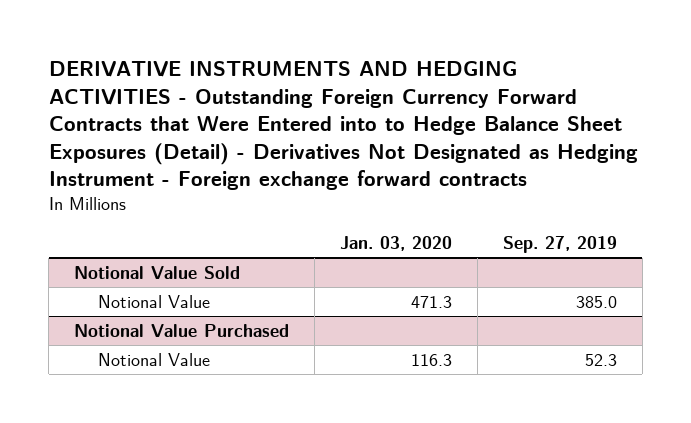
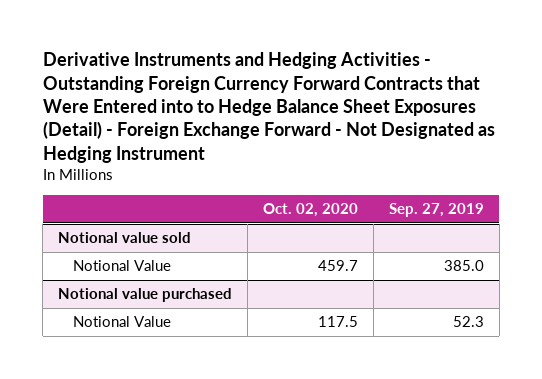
[48,61,638,191] DERIVATIVE INSTRUMENTS AND HEDGING ACTIVITIES - Outstanding Foreign Currency Forward Contracts that Were Entered into to Hedge Balance Sheet Exposures (Detail) - Derivatives Not Designated as Hedging Instrument - Foreign exchange forward contracts -> [42,52,495,163] Derivative Instruments and Hedging Activities - Outstanding Foreign Currency Forward Contracts that Were Entered into to Hedge Balance Sheet Exposures (Detail) - Foreign Exchange Forward - Not Designated as Hedging Instrument
[339,235,452,251] Jan. 03, 2020 -> none
none -> [263,203,359,218] Oct. 02, 2020
[74,265,241,279] Notional Value Sold -> [58,232,192,244] Notional value sold
[74,323,290,337] Notional Value Purchased -> [58,288,233,303] Notional value purchased

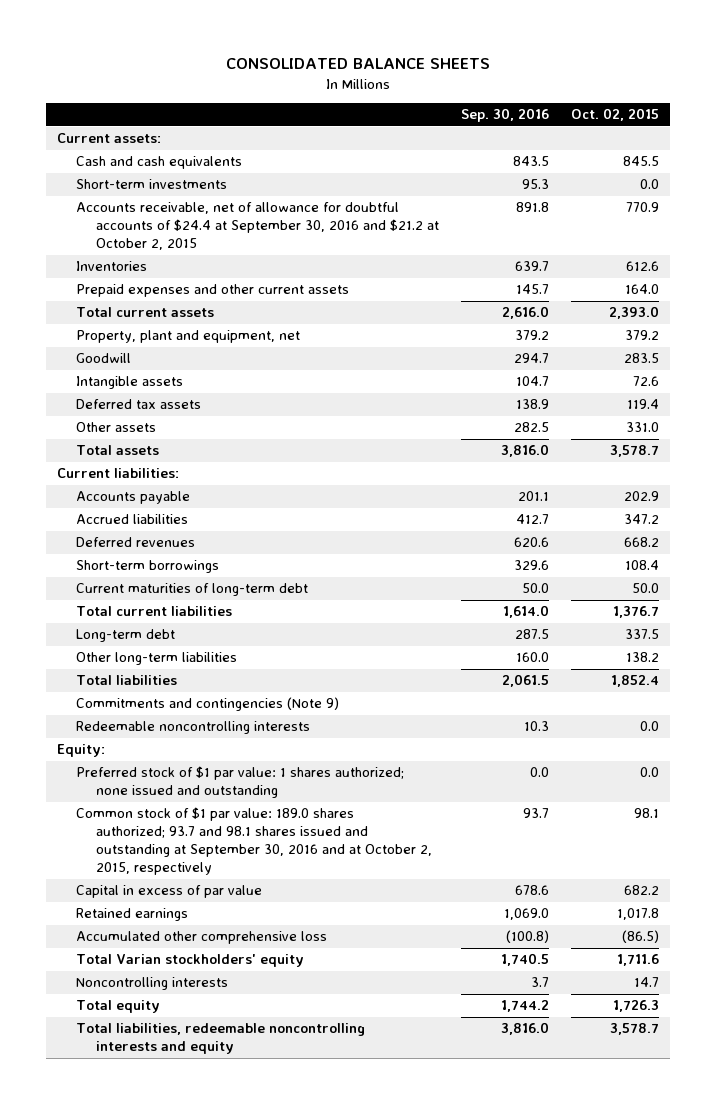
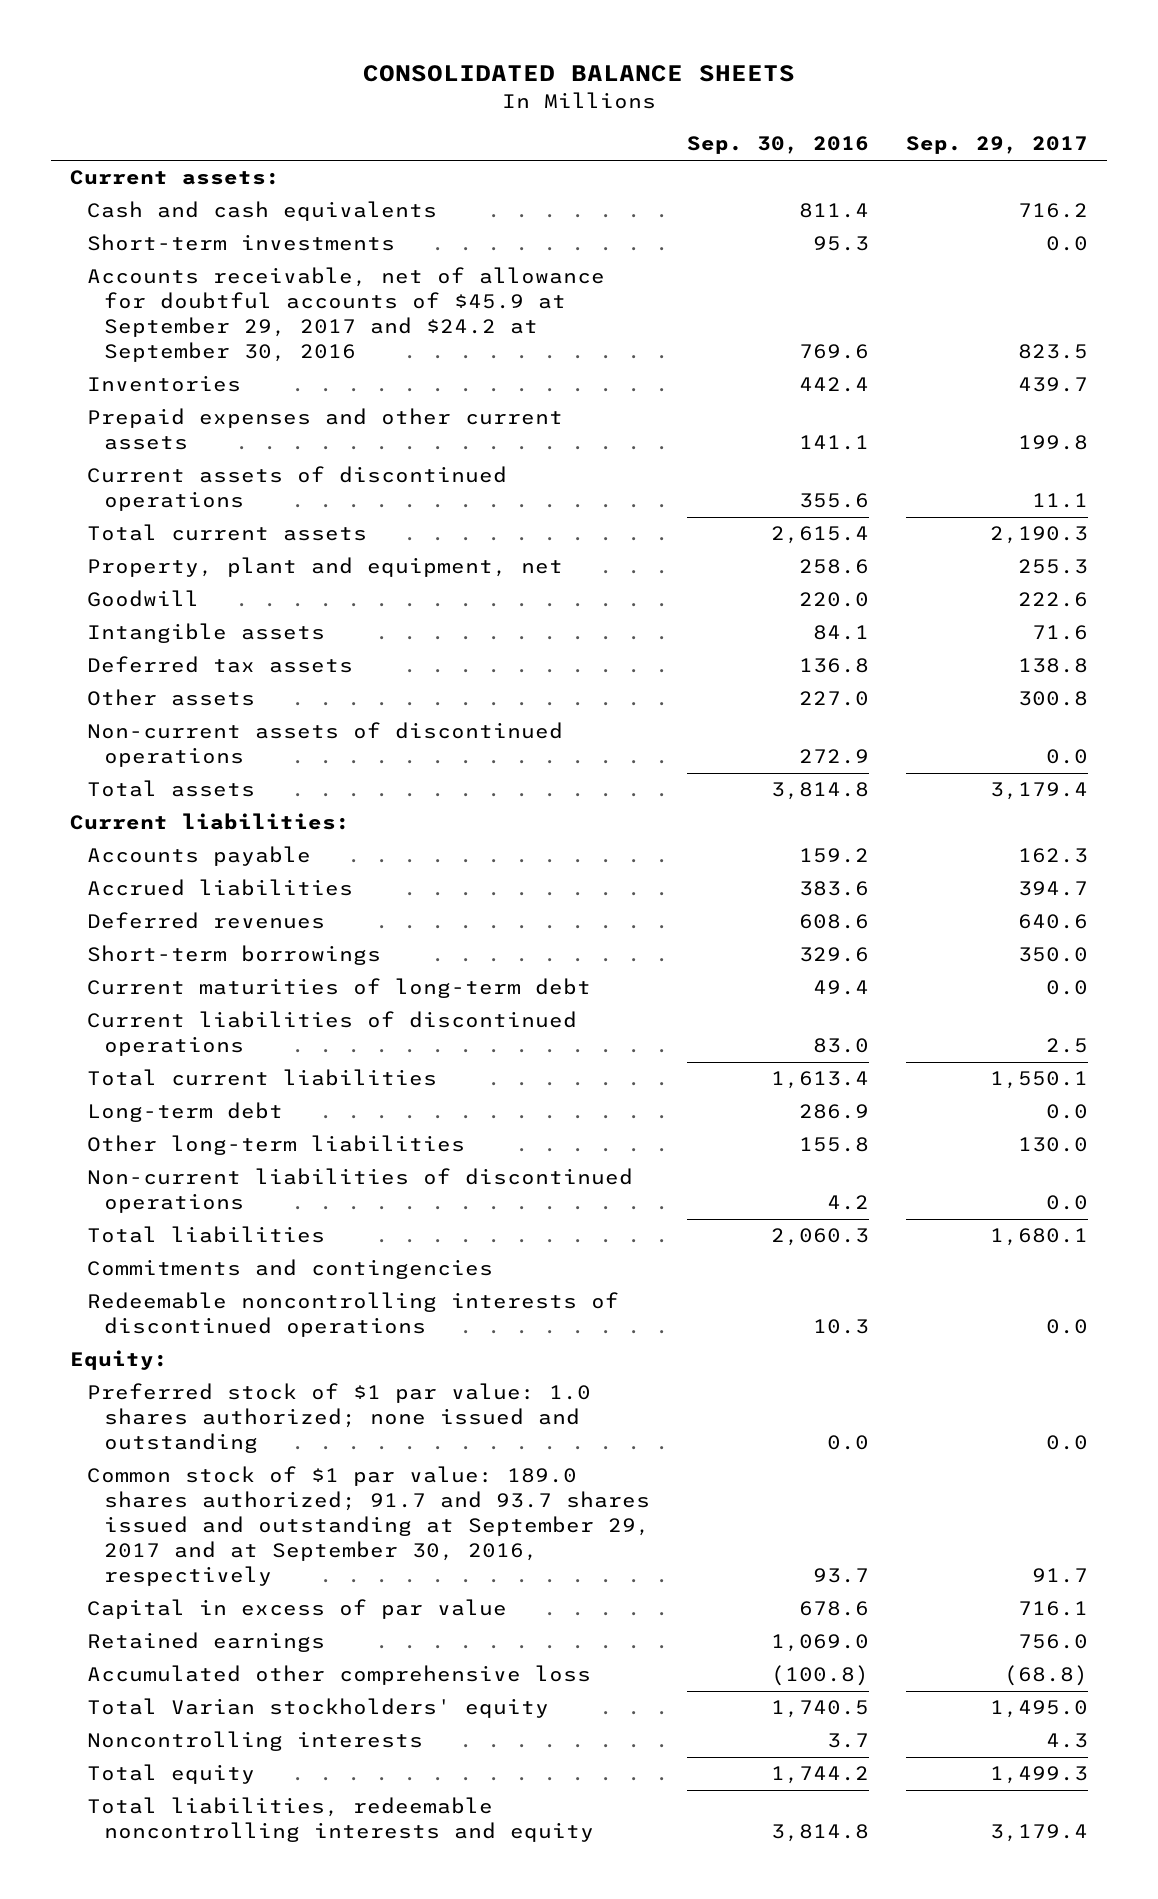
[570,108,659,122] Oct. 02, 2015 -> none
none -> [906,136,1089,155] Sep. 29, 2017
[512,156,549,167] 843.5 -> [799,203,870,219] 811.4
[76,202,439,251] Accounts receivable, net of allowance for doubtful accounts of $24.4 at September 30, 2016 and $21.2 at October 2, 2015 -> [86,267,605,363] Accounts receivable, net of allowance for doubtful accounts of $45.9 at September 29, 2017 and $24.2 at September 30, 2016
[515,202,549,213] 891.8 -> [799,344,870,360] 769.6
[514,261,549,272] 639.7 -> [799,377,870,393] 442.4
[515,284,549,295] 145.7 -> [799,435,870,451] 141.1
none -> [86,466,507,512] Current assets of discontinued operations
[501,306,549,320] 2,616.0 -> [771,526,870,545] 2,615.4
[514,330,549,341] 379.2 -> [799,559,870,575] 258.6
[513,353,549,364] 294.7 -> [799,592,870,608] 220.0
[515,376,549,387] 104.7 -> [813,625,870,641] 84.1
[515,399,549,410] 138.9 -> [799,658,870,674] 136.8
[513,422,549,433] 282.5 -> [799,691,870,707] 227.0
none -> [86,722,563,768] Non-current assets of discontinued operations
[500,444,549,458] 3,816.0 -> [771,782,870,801] 3,814.8
[517,491,549,502] 201.1 -> [799,848,870,864] 159.2
[515,514,549,525] 412.7 -> [799,881,870,897] 383.6
[513,537,549,548] 620.6 -> [799,914,870,930] 608.6
[521,583,549,594] 50.0 -> [813,980,870,996] 49.4
none -> [86,1011,577,1057] Current liabilities of discontinued operations
[502,605,549,619] 1,614.0 -> [771,1071,870,1090] 1,613.4
[514,629,549,640] 287.5 -> [799,1104,870,1120] 286.9
[515,652,549,663] 160.0 -> [799,1137,870,1153] 155.8
none -> [86,1168,633,1214] Non-current liabilities of discontinued operations
[501,674,549,688] 2,061.5 -> [771,1228,870,1247] 2,060.3
[76,697,340,712] Commitments and contingencies (Note 9) -> [86,1259,493,1280] Commitments and contingencies
[76,721,311,735] Redeemable noncontrolling interests -> [86,1292,619,1338] Redeemable noncontrolling interests of discontinued operations
[76,766,405,799] Preferred stock of $1 par value: 1 shares authorized; none issued and outstanding -> [86,1383,591,1454] Preferred stock of $1 par value: 1.0 shares authorized; none issued and outstanding
[76,807,432,876] Common stock of $1 par value: 189.0 shares authorized; 93.7 and 98.1 shares issued and outstanding at September 30, 2016 and at October 2, 2015, respectively -> [86,1466,650,1587] Common stock of $1 par value: 189.0 shares authorized; 91.7 and 93.7 shares issued and outstanding at September 29, 2017 and at September 30, 2016, respectively
[500,1022,549,1036] 3,816.0 -> [771,1824,870,1843] 3,814.8

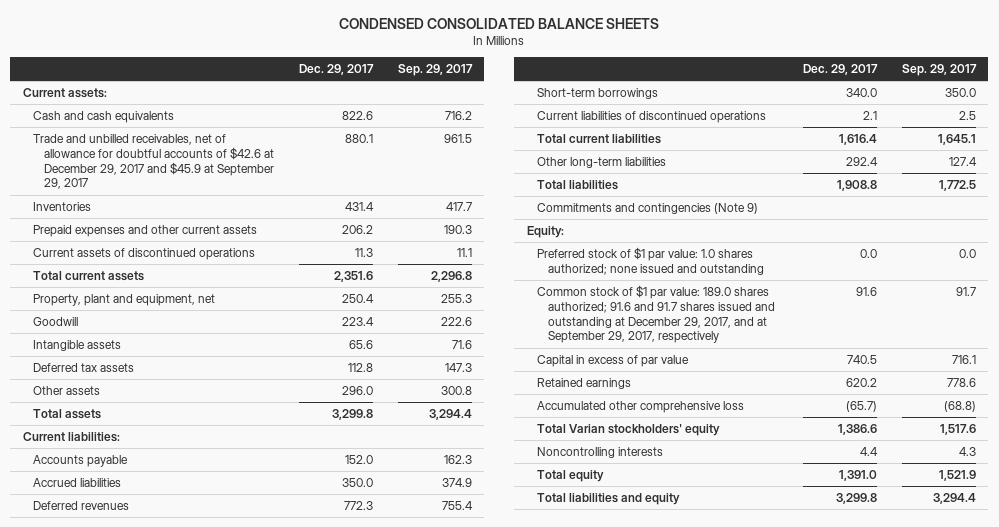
[363,65,796,83] CONSOLIDATED BALANCE SHEETS -> [339,17,660,29] CONDENSED CONSOLIDATED BALANCE SHEETS
[687,136,870,155] Sep. 30, 2016 -> none
none -> [298,63,374,75] Dec. 29, 2017
[86,234,395,252] Short-term investments -> none
[86,267,605,363] Accounts receivable, net of allowance for doubtful accounts of $45.9 at September 29, 2017 and $24.2 at September 30, 2016 -> [33,133,274,190] Trade and unbilled receivables, net of allowance for doubtful accounts of $42.6 at December 29, 2017 and $45.9 at September 29, 2017
[1018,344,1089,360] 823.5 -> [443,133,472,143] 961.5
[1018,377,1089,393] 439.7 -> [445,201,472,211] 417.7
[1018,435,1089,451] 199.8 -> [443,224,472,234] 190.3
[990,526,1089,545] 2,190.3 -> [430,270,472,282] 2,296.8
[1018,658,1089,674] 138.8 -> [444,362,472,372] 147.3
[86,722,563,768] Non-current assets of discontinued operations -> none
[990,782,1089,801] 3,179.4 -> [428,408,472,420] 3,294.4
[1018,881,1089,897] 394.7 -> [441,477,472,487] 374.9
[1018,914,1089,930] 640.6 -> [441,500,473,510] 755.4
[86,978,591,999] Current maturities of long-term debt -> none
[86,1102,283,1123] Long-term debt -> none
[86,1168,633,1214] Non-current liabilities of discontinued operations -> none
[86,1292,619,1338] Redeemable noncontrolling interests of discontinued operations -> none
[990,1071,1089,1090] 1,550.1 -> [937,133,976,145] 1,645.1
[1018,1137,1089,1153] 130.0 -> [948,156,977,166] 127.4
[990,1228,1089,1247] 1,680.1 -> [938,179,976,191] 1,772.5
[86,1259,493,1280] Commitments and contingencies -> [537,202,759,214] Commitments and contingencies (Note 9)
[86,1466,650,1587] Common stock of $1 par value: 189.0 shares authorized; 91.7 and 93.7 shares issued and outstanding at September 29, 2017 and at September 30, 2016, respectively -> [537,284,776,344] Common stock of $1 par value: 189.0 shares authorized; 91.6 and 91.7 shares issued and outstanding at December 29, 2017, and at September 29, 2017, respectively
[1018,1634,1089,1650] 756.0 -> [946,377,976,387] 778.6
[990,1700,1089,1719] 1,495.0 -> [939,423,976,435] 1,517.6
[990,1766,1089,1785] 1,499.3 -> [938,469,976,481] 1,521.9
[86,1797,594,1843] Total liabilities, redeemable noncontrolling interests and equity -> [537,492,681,505] Total liabilities and equity
[990,1824,1089,1843] 3,179.4 -> [932,492,976,504] 3,294.4

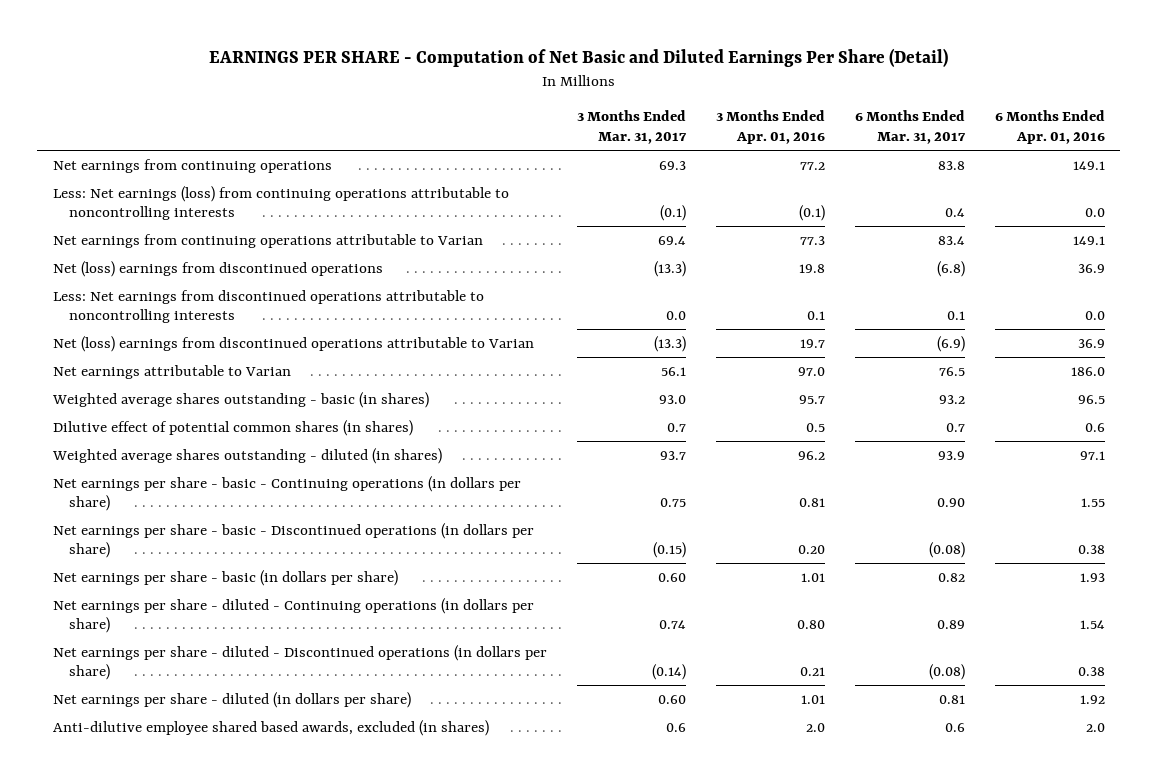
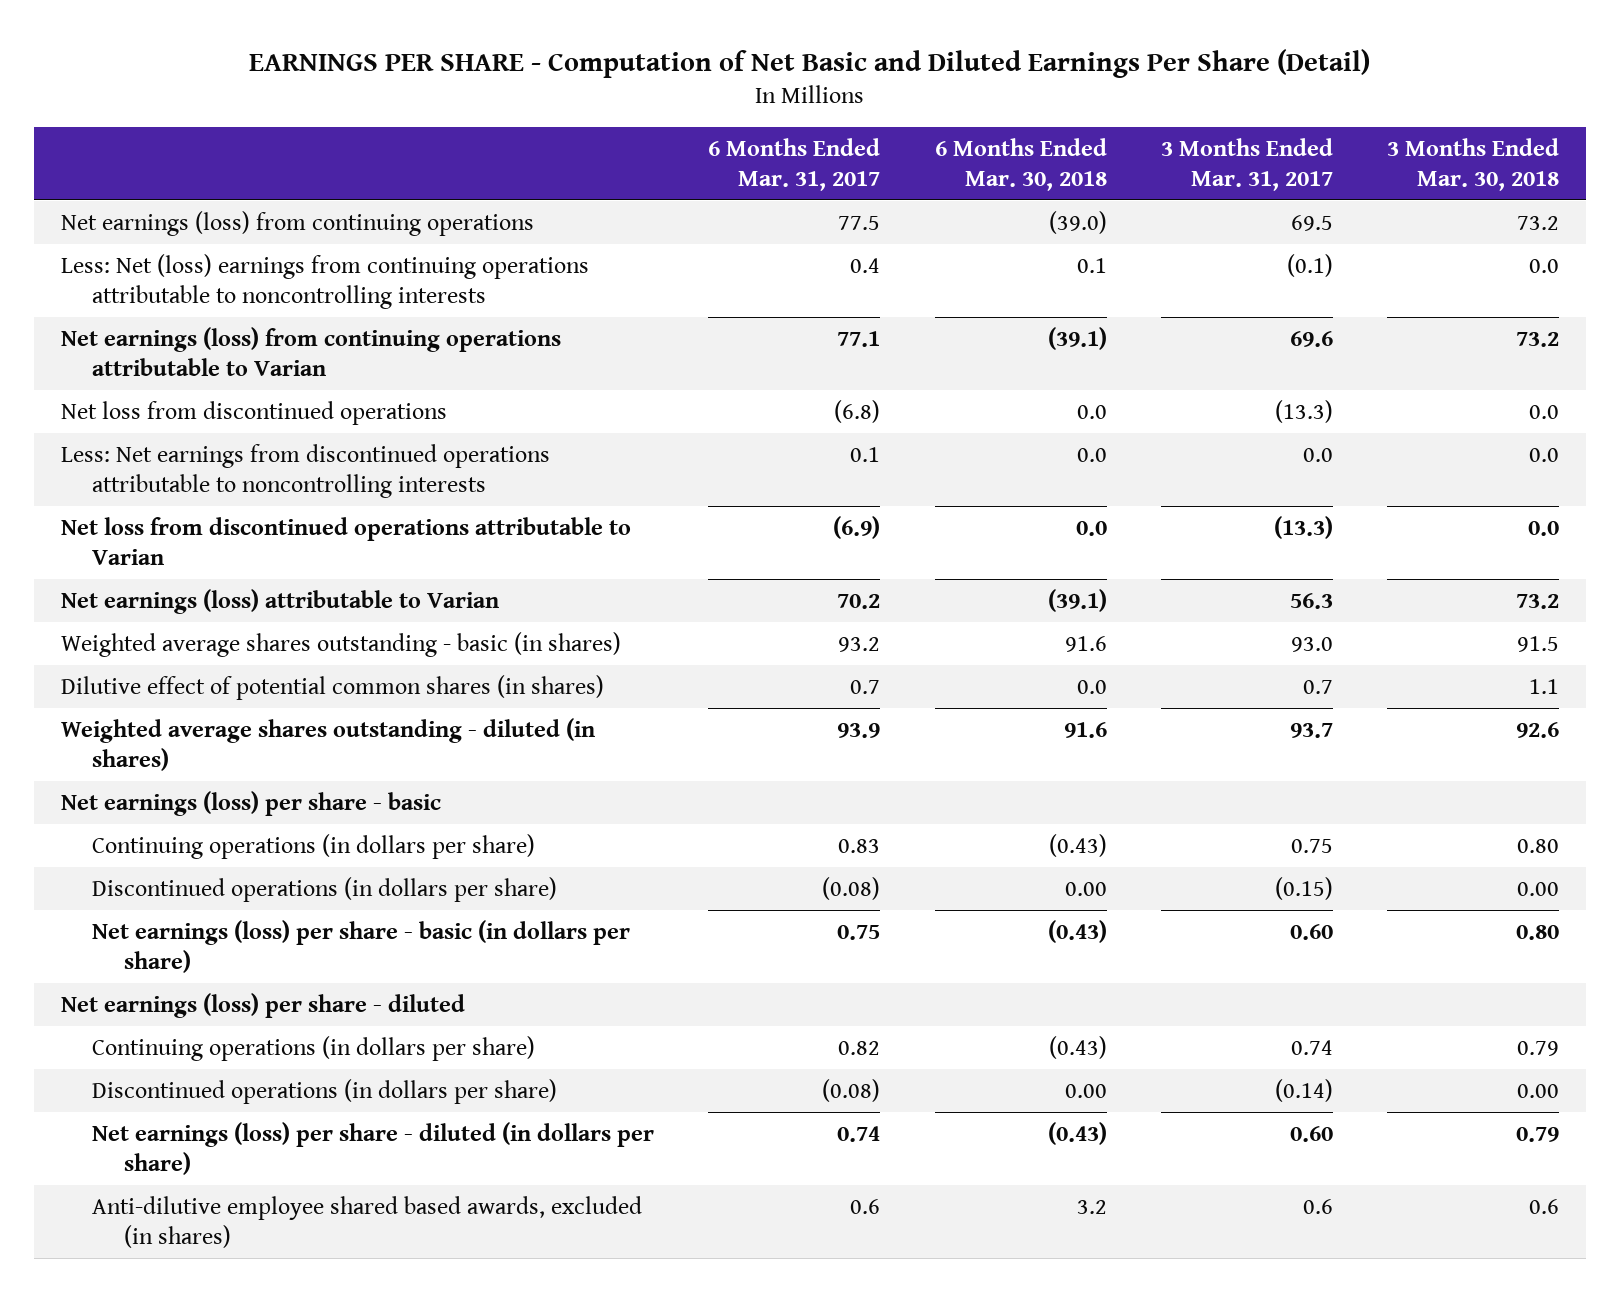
[715,110,825,145] 3 Months Ended Apr. 01, 2016 -> none
[995,110,1106,145] 6 Months Ended Apr. 01, 2016 -> none
none -> [934,137,1107,191] 6 Months Ended Mar. 30, 2018
none -> [1386,137,1559,191] 3 Months Ended Mar. 30, 2018
[52,158,332,173] Net earnings from continuing operations -> [60,210,534,236] Net earnings (loss) from continuing operations
[658,160,686,170] 69.3 -> [1290,214,1333,231] 69.5
[938,160,966,170] 83.8 -> [838,215,881,230] 77.5
[52,185,509,221] Less: Net earnings (loss) from continuing operations attributable to noncontrolling interests -> [60,253,589,310] Less: Net (loss) earnings from continuing operations attributable to noncontrolling interests
[52,233,483,248] Net earnings from continuing operations attributable to Varian -> [60,326,561,377] Net earnings (loss) from continuing operations attributable to Varian
[657,235,686,245] 69.4 -> [1289,330,1333,347] 69.6
[938,235,966,245] 83.4 -> [837,330,881,347] 77.1
[52,260,383,277] Net (loss) earnings from discontinued operations -> [60,400,447,425] Net loss from discontinued operations
[52,335,534,352] Net (loss) earnings from discontinued operations attributable to Varian -> [60,516,631,566] Net loss from discontinued operations attributable to Varian
[52,364,291,379] Net earnings attributable to Varian -> [60,588,499,614] Net earnings (loss) attributable to Varian
[660,366,686,376] 56.1 -> [1289,592,1333,609] 56.3
[939,366,966,376] 76.5 -> [837,593,881,609] 70.2
none -> [60,790,441,816] Net earnings (loss) per share - basic
[52,475,521,512] Net earnings per share - basic - Continuing operations (in dollars per share) -> [92,833,536,859] Continuing operations (in dollars per share)
[937,498,966,508] 0.90 -> [838,838,881,853] 0.83
[52,522,534,559] Net earnings per share - basic - Discontinued operations (in dollars per share) -> [92,876,558,902] Discontinued operations (in dollars per share)
[52,569,398,586] Net earnings per share - basic (in dollars per share) -> [92,919,631,974] Net earnings (loss) per share - basic (in dollars per share)
[938,572,966,582] 0.82 -> [837,924,881,940] 0.75
none -> [60,992,465,1018] Net earnings (loss) per share - diluted
[52,597,534,634] Net earnings per share - diluted - Continuing operations (in dollars per share) -> [92,1035,536,1061] Continuing operations (in dollars per share)
[937,620,966,630] 0.89 -> [838,1040,881,1055] 0.82
[52,644,547,681] Net earnings per share - diluted - Discontinued operations (in dollars per share) -> [92,1078,558,1104] Discontinued operations (in dollars per share)
[52,691,411,708] Net earnings per share - diluted (in dollars per share) -> [92,1121,655,1176] Net earnings (loss) per share - diluted (in dollars per share)
[939,694,966,704] 0.81 -> [837,1125,881,1142] 0.74

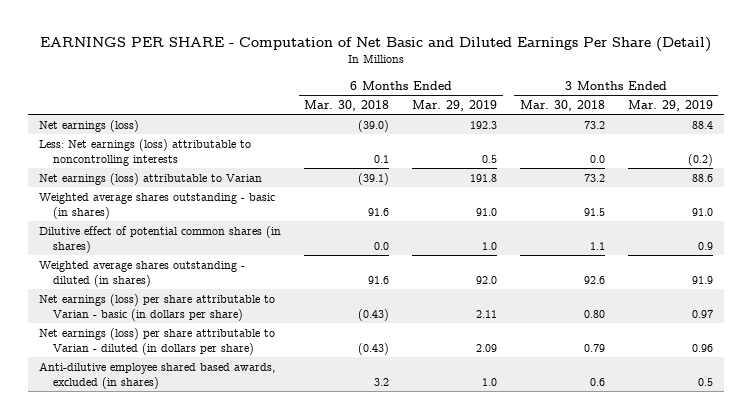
[708,137,881,191] 6 Months Ended Mar. 31, 2017 -> none
[1160,137,1333,191] 3 Months Ended Mar. 31, 2017 -> none
none -> [411,99,497,111] Mar. 29, 2019
none -> [627,99,713,111] Mar. 29, 2019
[60,326,561,377] Net earnings (loss) from continuing operations attributable to Varian -> none
[60,400,447,425] Net loss from discontinued operations -> none
[60,443,550,499] Less: Net earnings from discontinued operations attributable to noncontrolling interests -> none
[60,516,631,566] Net loss from discontinued operations attributable to Varian -> none
[60,210,534,236] Net earnings (loss) from continuing operations -> [39,119,140,132] Net earnings (loss)
[60,253,589,310] Less: Net (loss) earnings from continuing operations attributable to noncontrolling interests -> [39,138,252,166] Less: Net earnings (loss) attributable to noncontrolling interests
[60,790,441,816] Net earnings (loss) per share - basic -> none
[92,833,536,859] Continuing operations (in dollars per share) -> none
[92,876,558,902] Discontinued operations (in dollars per share) -> none
[60,992,465,1018] Net earnings (loss) per share - diluted -> none
[92,1035,536,1061] Continuing operations (in dollars per share) -> none
[92,1078,558,1104] Discontinued operations (in dollars per share) -> none
[92,919,631,974] Net earnings (loss) per share - basic (in dollars per share) -> [39,293,276,321] Net earnings (loss) per share attributable to Varian - basic (in dollars per share)
[92,1121,655,1176] Net earnings (loss) per share - diluted (in dollars per share) -> [39,327,276,355] Net earnings (loss) per share attributable to Varian - diluted (in dollars per share)

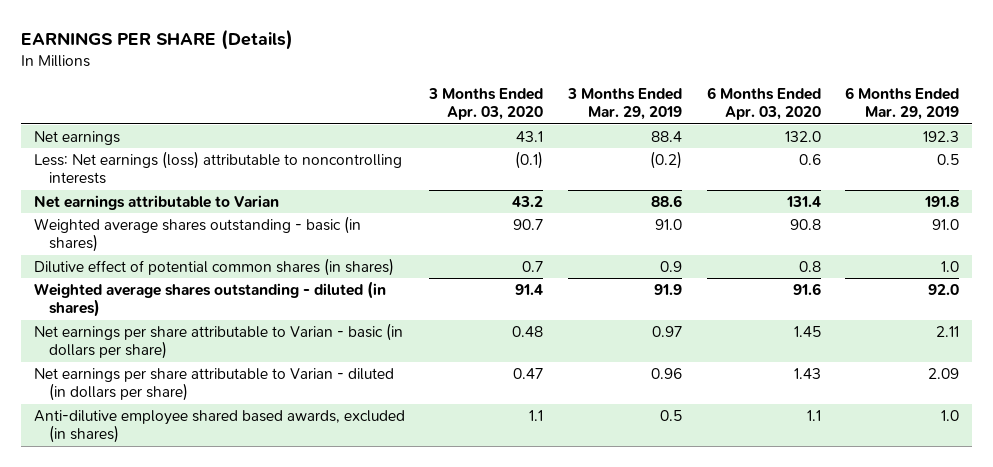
[39,37,711,53] EARNINGS PER SHARE - Computation of Net Basic and Diluted Earnings Per Share (Detail) -> [21,29,294,51] EARNINGS PER SHARE (Details)
[304,99,390,111] Mar. 30, 2018 -> none
[519,99,605,111] Mar. 30, 2018 -> none
none -> [428,87,544,121] 3 Months Ended Apr. 03, 2020
none -> [706,86,821,121] 6 Months Ended Apr. 03, 2020
[39,119,140,132] Net earnings (loss) -> [33,131,120,146] Net earnings
[39,172,263,185] Net earnings (loss) attributable to Varian -> [33,195,279,211] Net earnings attributable to Varian
[39,293,276,321] Net earnings (loss) per share attributable to Varian - basic (in dollars per share) -> [33,323,403,360] Net earnings per share attributable to Varian - basic (in dollars per share)
[39,327,276,355] Net earnings (loss) per share attributable to Varian - diluted (in dollars per share) -> [33,368,394,402] Net earnings per share attributable to Varian - diluted (in dollars per share)

